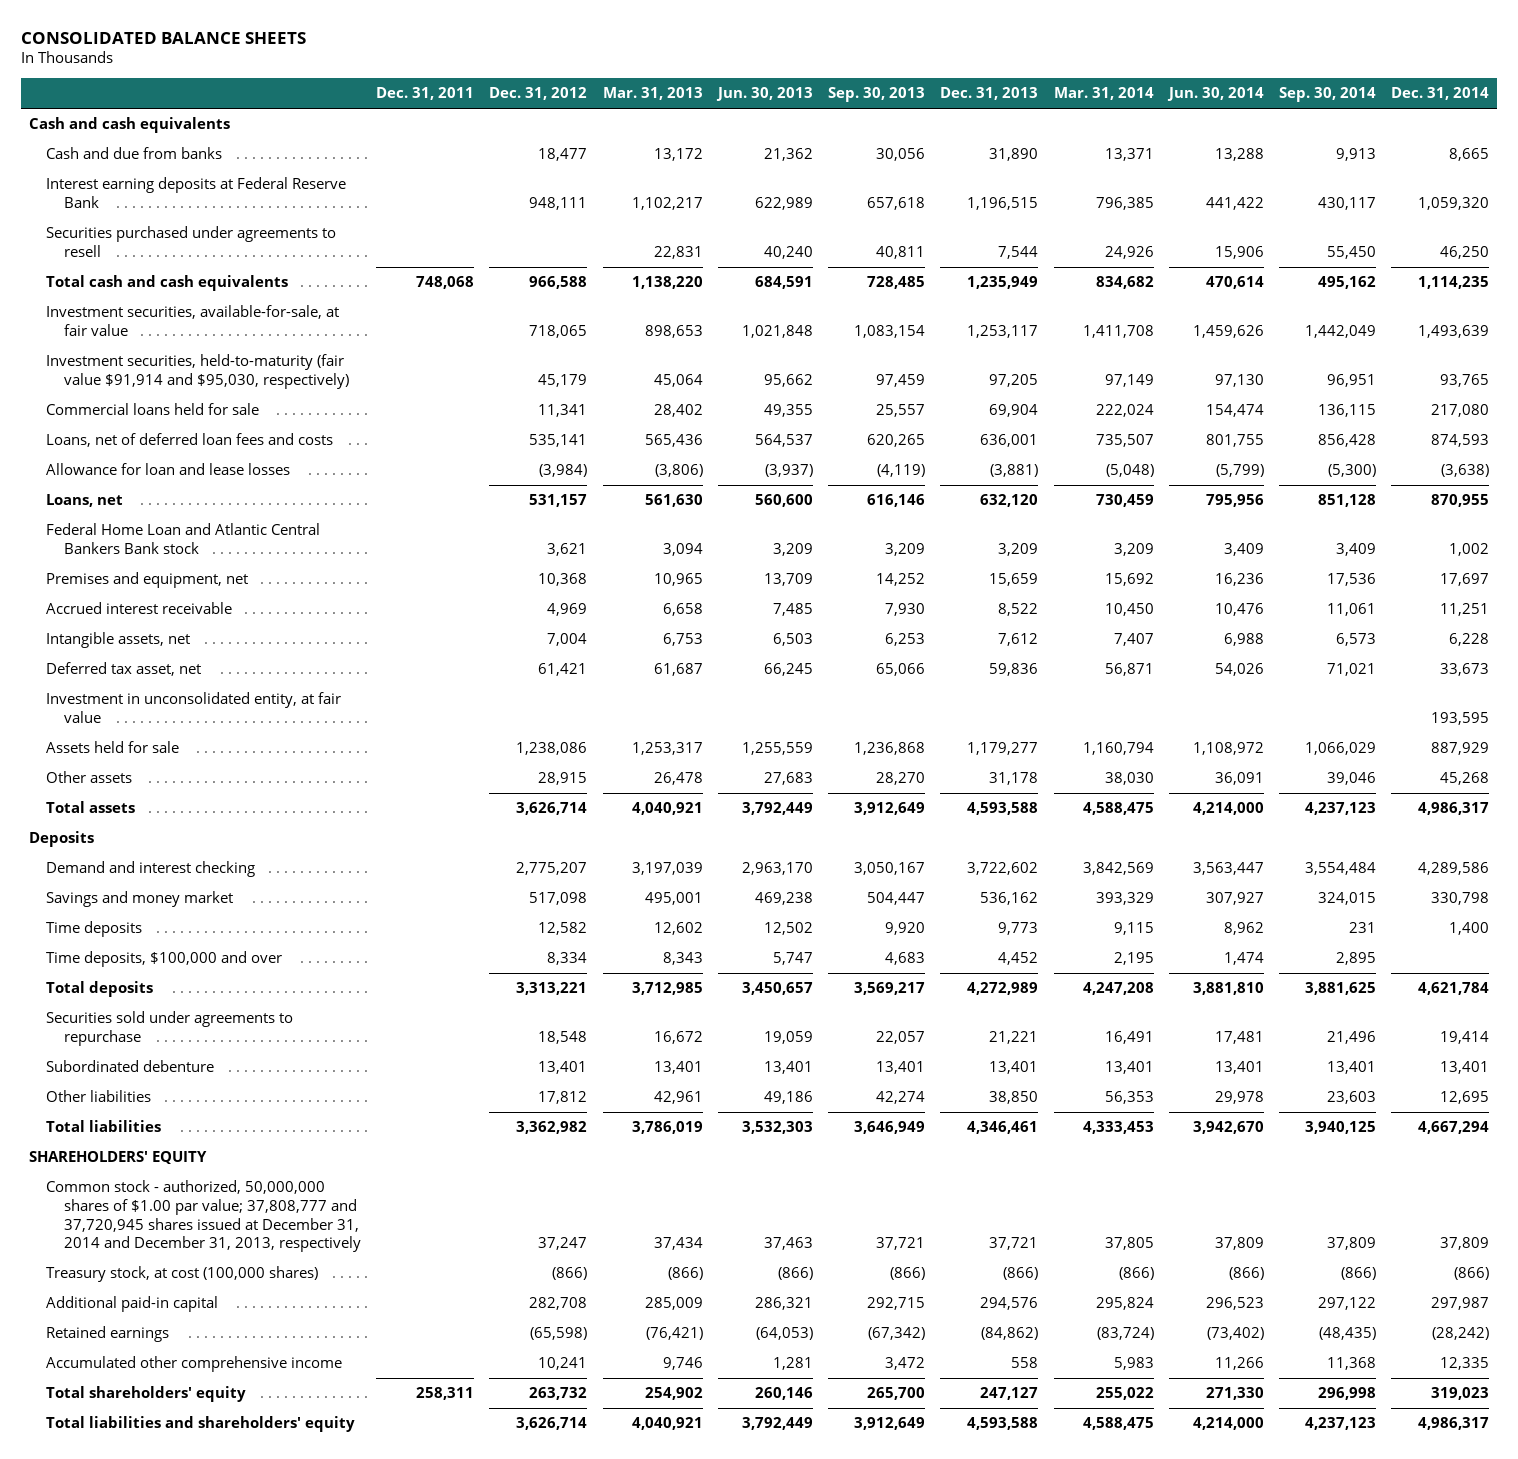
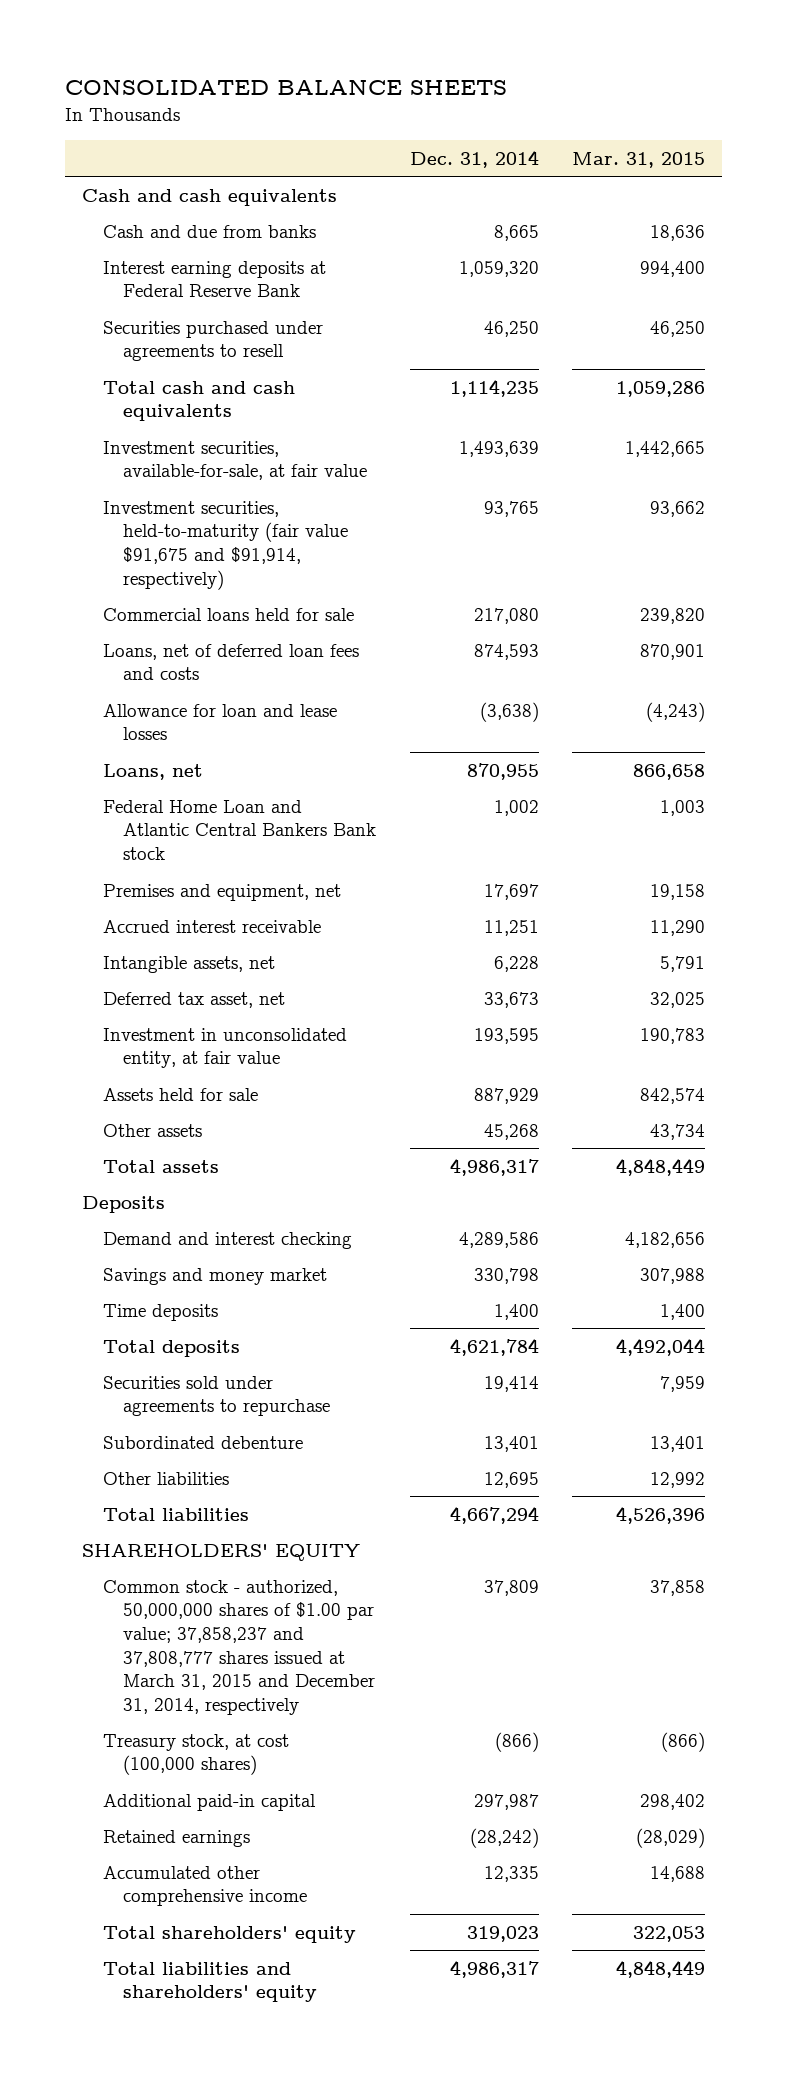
[376,87,475,101] Dec. 31, 2011 -> none
[489,87,588,101] Dec. 31, 2012 -> none
[602,87,703,101] Mar. 31, 2013 -> none
[715,87,813,102] Jun. 30, 2013 -> none
[828,87,926,103] Sep. 30, 2013 -> none
[940,87,1039,101] Dec. 31, 2013 -> none
[1053,87,1154,101] Mar. 31, 2014 -> none
[1166,87,1264,102] Jun. 30, 2014 -> none
[1279,87,1377,103] Sep. 30, 2014 -> none
none -> [572,151,706,168] Mar. 31, 2015
[46,354,349,389] Investment securities, held-to-maturity (fair value $91,914 and $95,030, respectively) -> [102,500,348,590] Investment securities, held-to-maturity (fair value $91,675 and $91,914, respectively)
[46,951,283,968] Time deposits, $100,000 and over -> none
[46,1180,361,1253] Common stock - authorized, 50,000,000 shares of $1.00 par value; 37,808,777 and 37,720,945 shares issued at December 31, 2014 and December 31, 2013, respectively -> [102,1579,375,1715] Common stock - authorized, 50,000,000 shares of $1.00 par value; 37,858,237 and 37,808,777 shares issued at March 31, 2015 and December 31, 2014, respectively

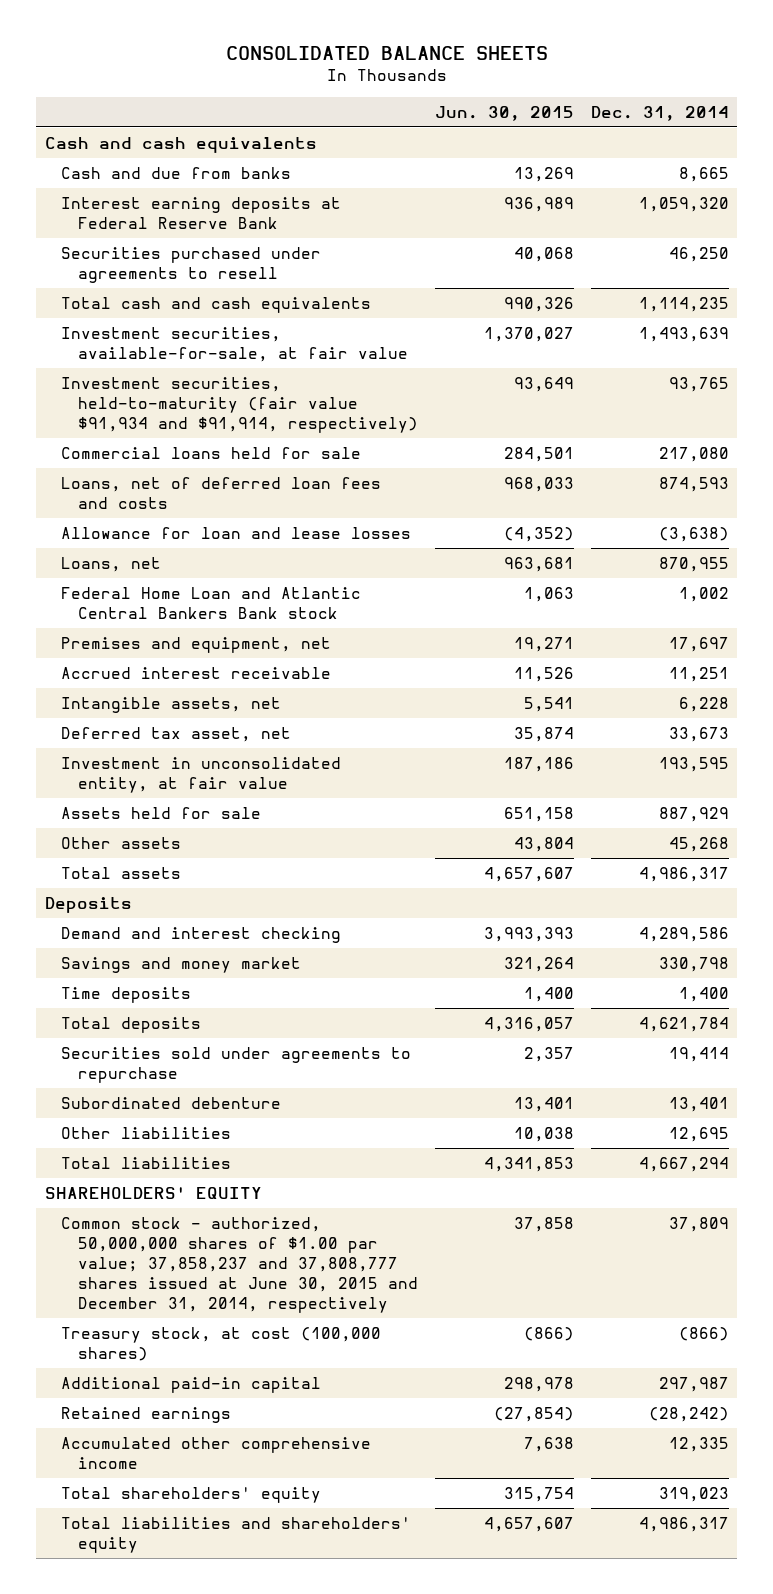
[572,151,706,168] Mar. 31, 2015 -> none
none -> [434,105,574,121] Jun. 30, 2015
[102,500,348,590] Investment securities, held-to-maturity (fair value $91,675 and $91,914, respectively) -> [61,376,418,434] Investment securities, held-to-maturity (fair value $91,934 and $91,914, respectively)
[102,1579,375,1715] Common stock - authorized, 50,000,000 shares of $1.00 par value; 37,858,237 and 37,808,777 shares issued at March 31, 2015 and December 31, 2014, respectively -> [61,1216,418,1314] Common stock - authorized, 50,000,000 shares of $1.00 par value; 37,858,237 and 37,808,777 shares issued at June 30, 2015 and December 31, 2014, respectively

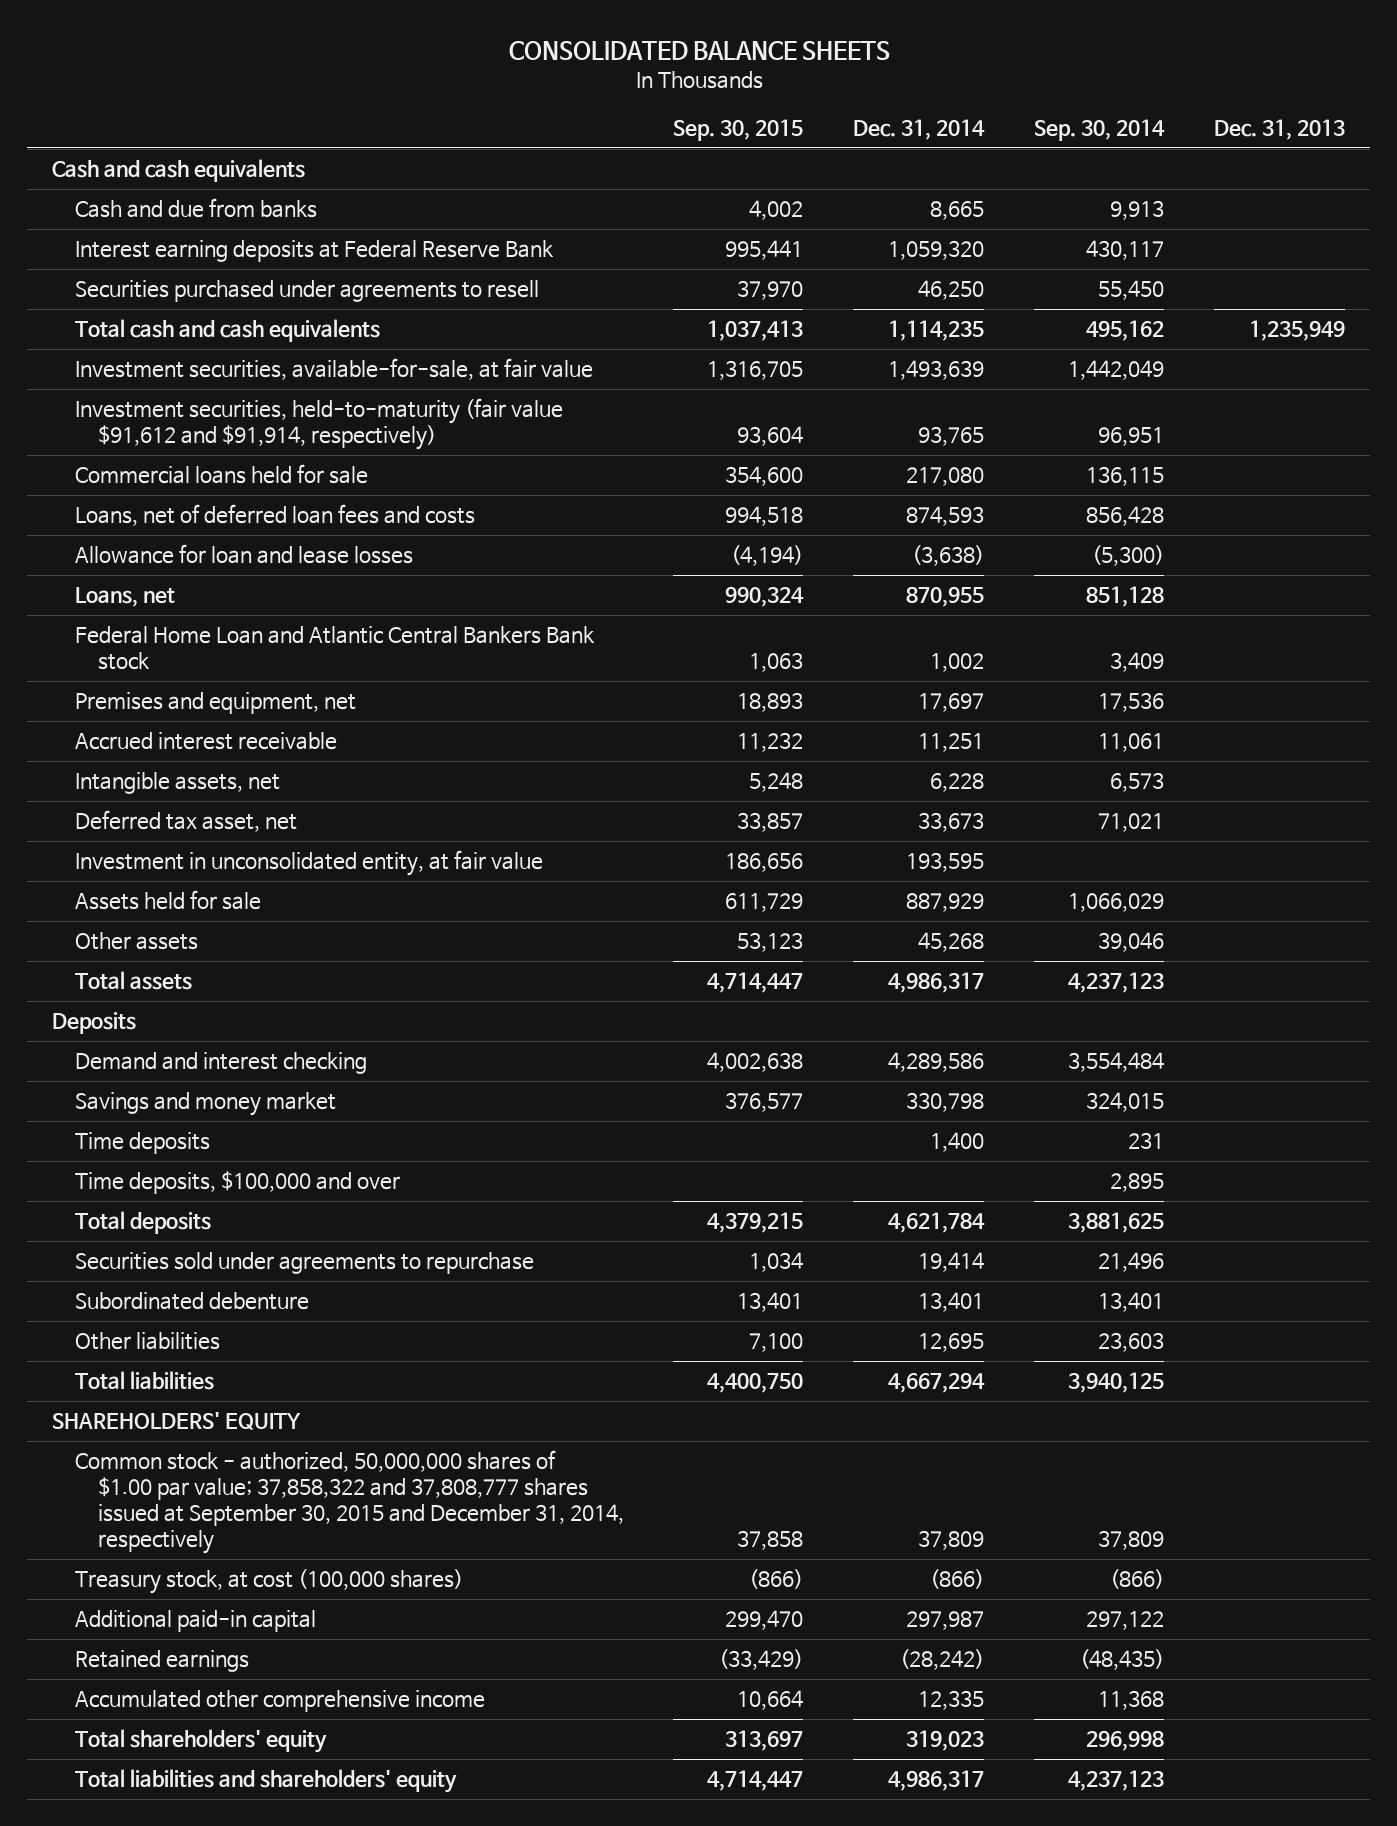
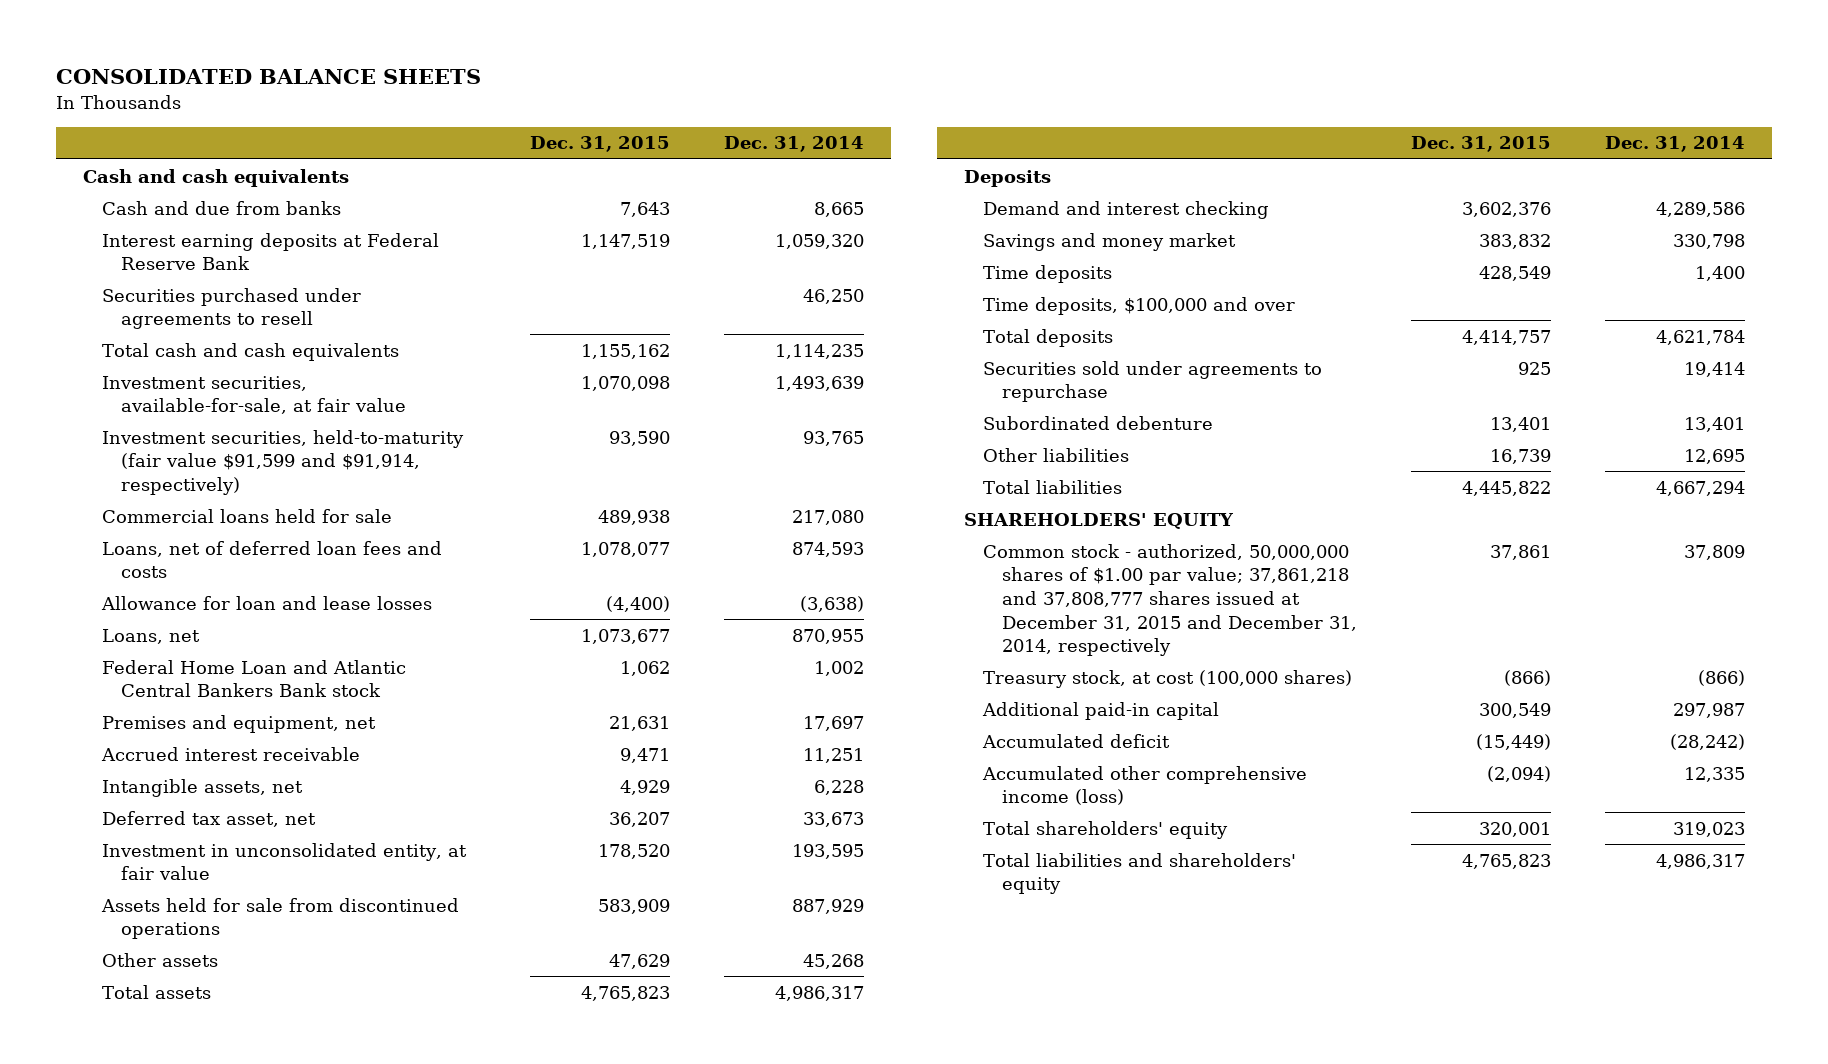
[673,119,804,142] Sep. 30, 2015 -> none
[1033,119,1165,142] Sep. 30, 2014 -> none
[1213,119,1345,141] Dec. 31, 2013 -> none
none -> [530,136,671,153] Dec. 31, 2015
[74,398,563,451] Investment securities, held-to-maturity (fair value $91,612 and $91,914, respectively) -> [101,429,464,495] Investment securities, held-to-maturity (fair value $91,599 and $91,914, respectively)
[74,890,261,911] Assets held for sale -> [100,897,459,940] Assets held for sale from discontinued operations
[74,1450,624,1555] Common stock - authorized, 50,000,000 shares of $1.00 par value; 37,858,322 and 37,808,777 shares issued at September 30, 2015 and December 31, 2014, respectively -> [982,543,1358,657] Common stock - authorized, 50,000,000 shares of $1.00 par value; 37,861,218 and 37,808,777 shares issued at December 31, 2015 and December 31, 2014, respectively
[74,1650,249,1673] Retained earnings -> [981,733,1170,748] Accumulated deficit
[74,1690,485,1713] Accumulated other comprehensive income -> [981,765,1307,806] Accumulated other comprehensive income (loss)

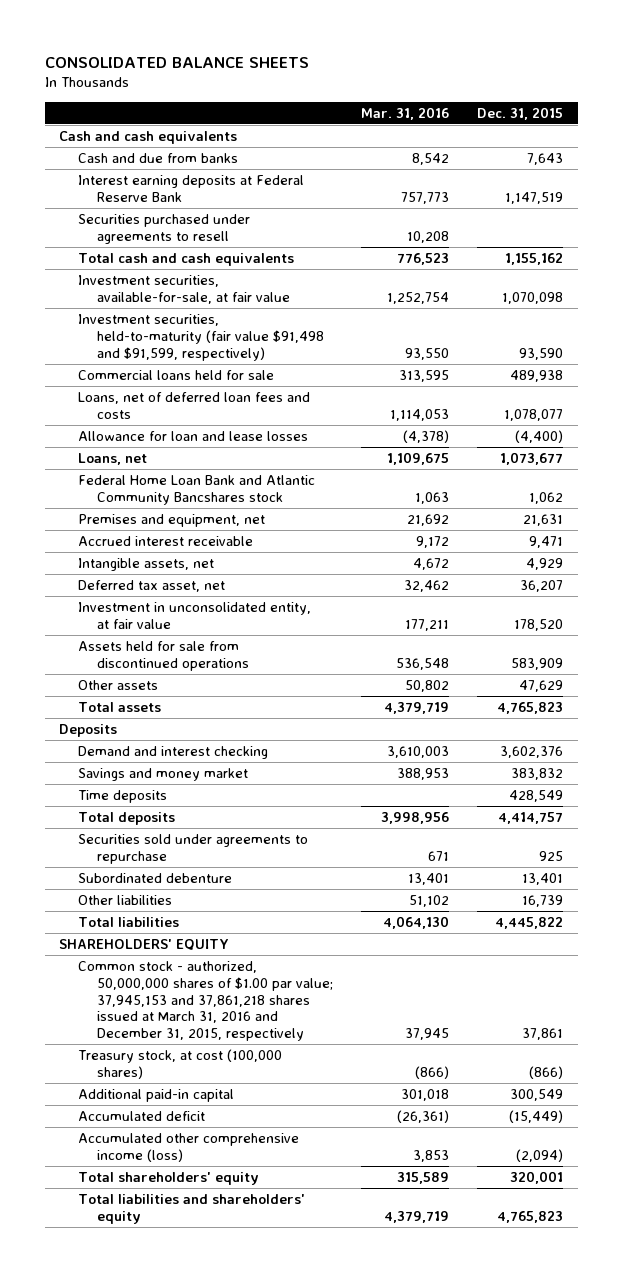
[724,136,865,153] Dec. 31, 2014 -> none
none -> [361,106,450,120] Mar. 31, 2016
[101,429,464,495] Investment securities, held-to-maturity (fair value $91,599 and $91,914, respectively) -> [77,313,324,361] Investment securities, held-to-maturity (fair value $91,498 and $91,599, respectively)
[101,659,406,698] Federal Home Loan and Atlantic Central Bankers Bank stock -> [77,474,315,505] Federal Home Loan Bank and Atlantic Community Bancshares stock
[982,296,1295,315] Time deposits, $100,000 and over -> none
[982,543,1358,657] Common stock - authorized, 50,000,000 shares of $1.00 par value; 37,861,218 and 37,808,777 shares issued at December 31, 2015 and December 31, 2014, respectively -> [77,960,333,1042] Common stock - authorized, 50,000,000 shares of $1.00 par value; 37,945,153 and 37,861,218 shares issued at March 31, 2016 and December 31, 2015, respectively

